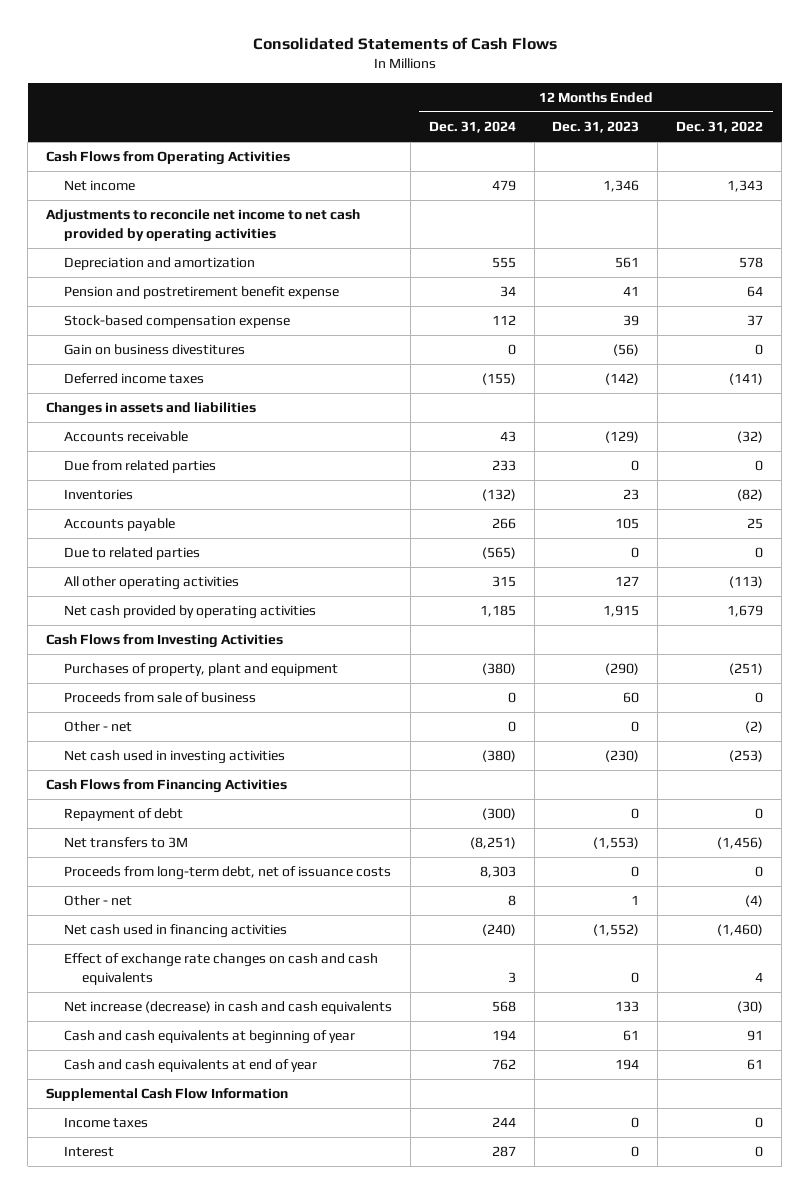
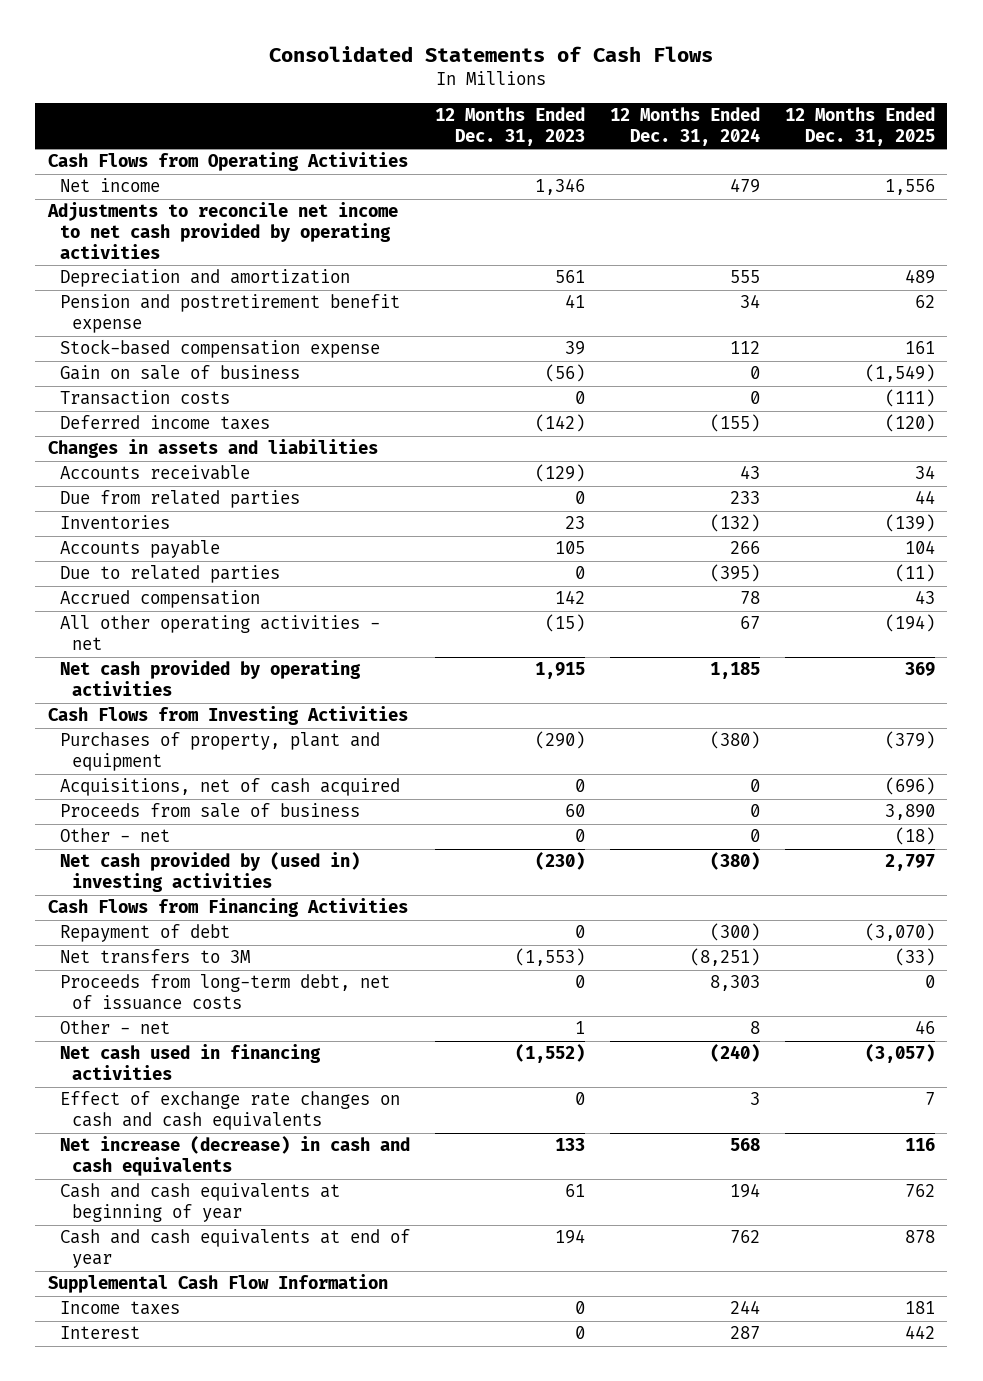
[676,121,764,134] Dec. 31, 2022 -> none
none -> [784,107,935,146] 12 Months Ended Dec. 31, 2025
[63,344,245,356] Gain on business divestitures -> [60,365,301,381] Gain on sale of business
none -> [60,390,231,406] Transaction costs
[481,547,516,560] (565) -> [709,564,760,583] (395)
none -> [60,590,261,609] Accrued compensation
[63,576,239,591] All other operating activities -> [60,615,381,651] All other operating activities - net
[491,576,516,588] 315 -> [739,616,760,630] 67
[615,576,640,587] 127 -> [545,614,586,633] (15)
none -> [60,778,401,797] Acquisitions, net of cash acquired
[63,750,285,765] Net cash used in investing activities -> [60,852,361,893] Net cash provided by (used in) investing activities

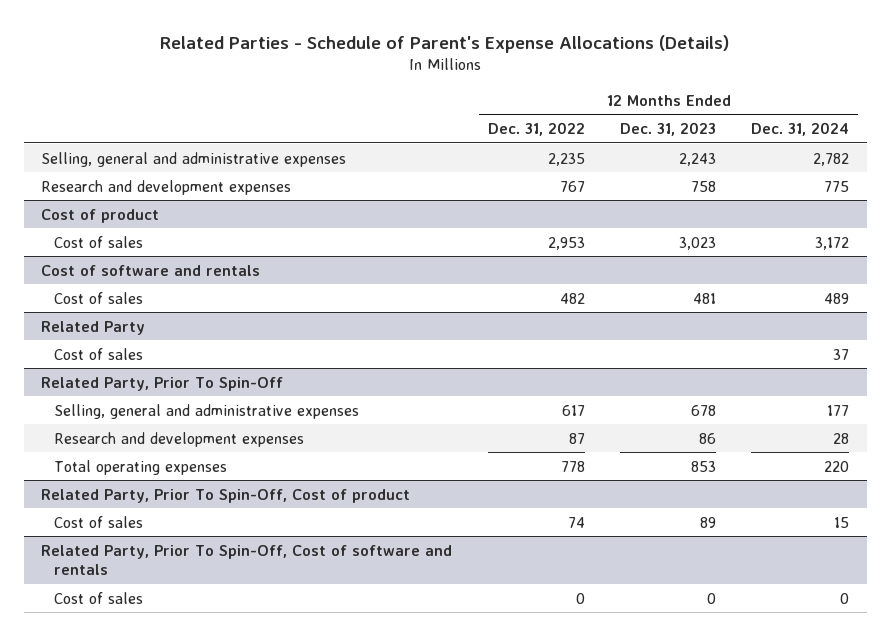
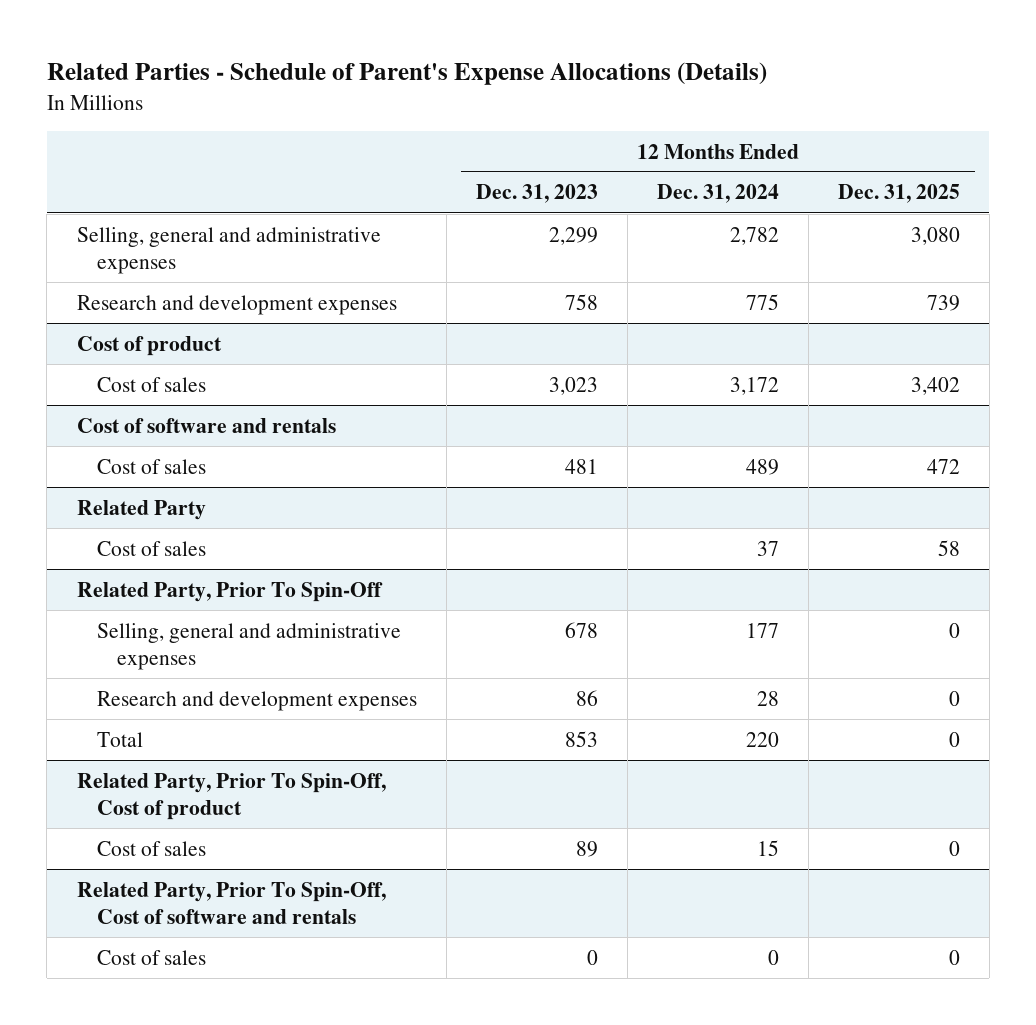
[487,122,585,137] Dec. 31, 2022 -> none
none -> [837,184,960,204] Dec. 31, 2025
[679,152,717,166] 2,243 -> [548,226,598,245] 2,299
[53,459,227,475] Total operating expenses -> [96,731,143,747] Total

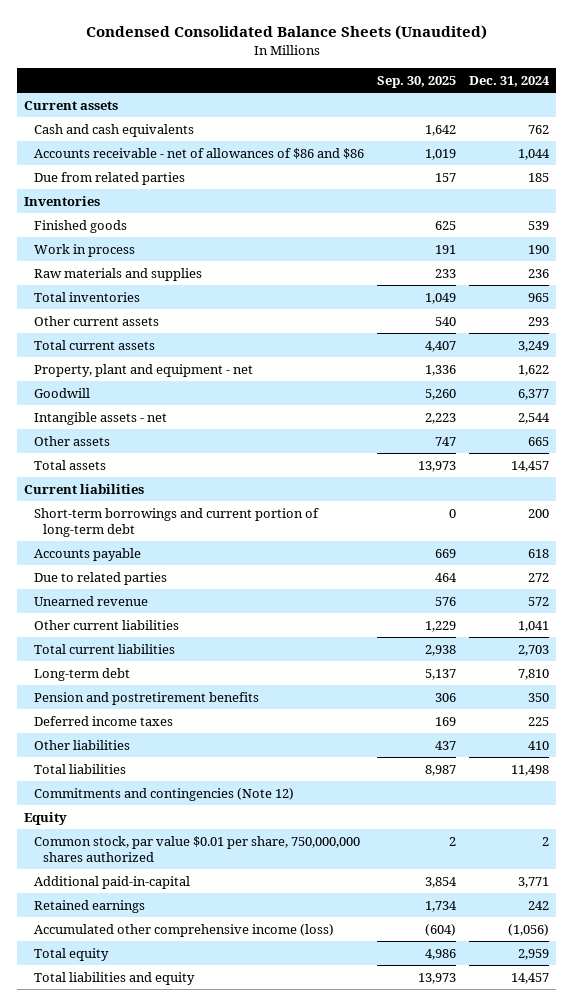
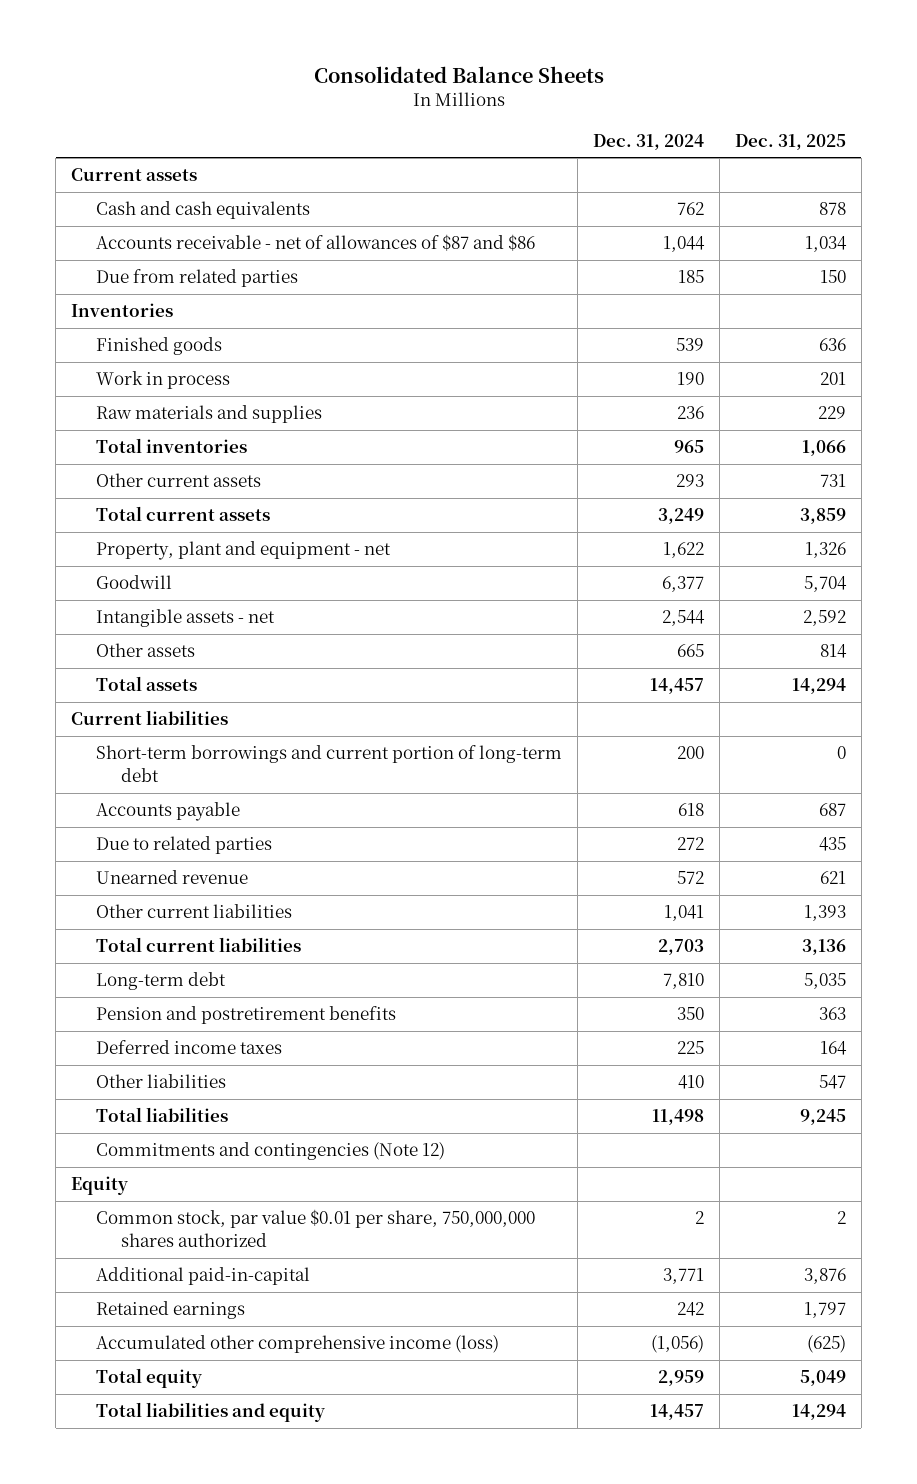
[85,25,487,41] Condensed Consolidated Balance Sheets (Unaudited) -> [313,65,604,83] Consolidated Balance Sheets
[376,75,456,88] Sep. 30, 2025 -> none
none -> [734,133,846,150] Dec. 31, 2025
[33,147,364,159] Accounts receivable - net of allowances of $86 and $86 -> [96,234,536,252] Accounts receivable - net of allowances of $87 and $86

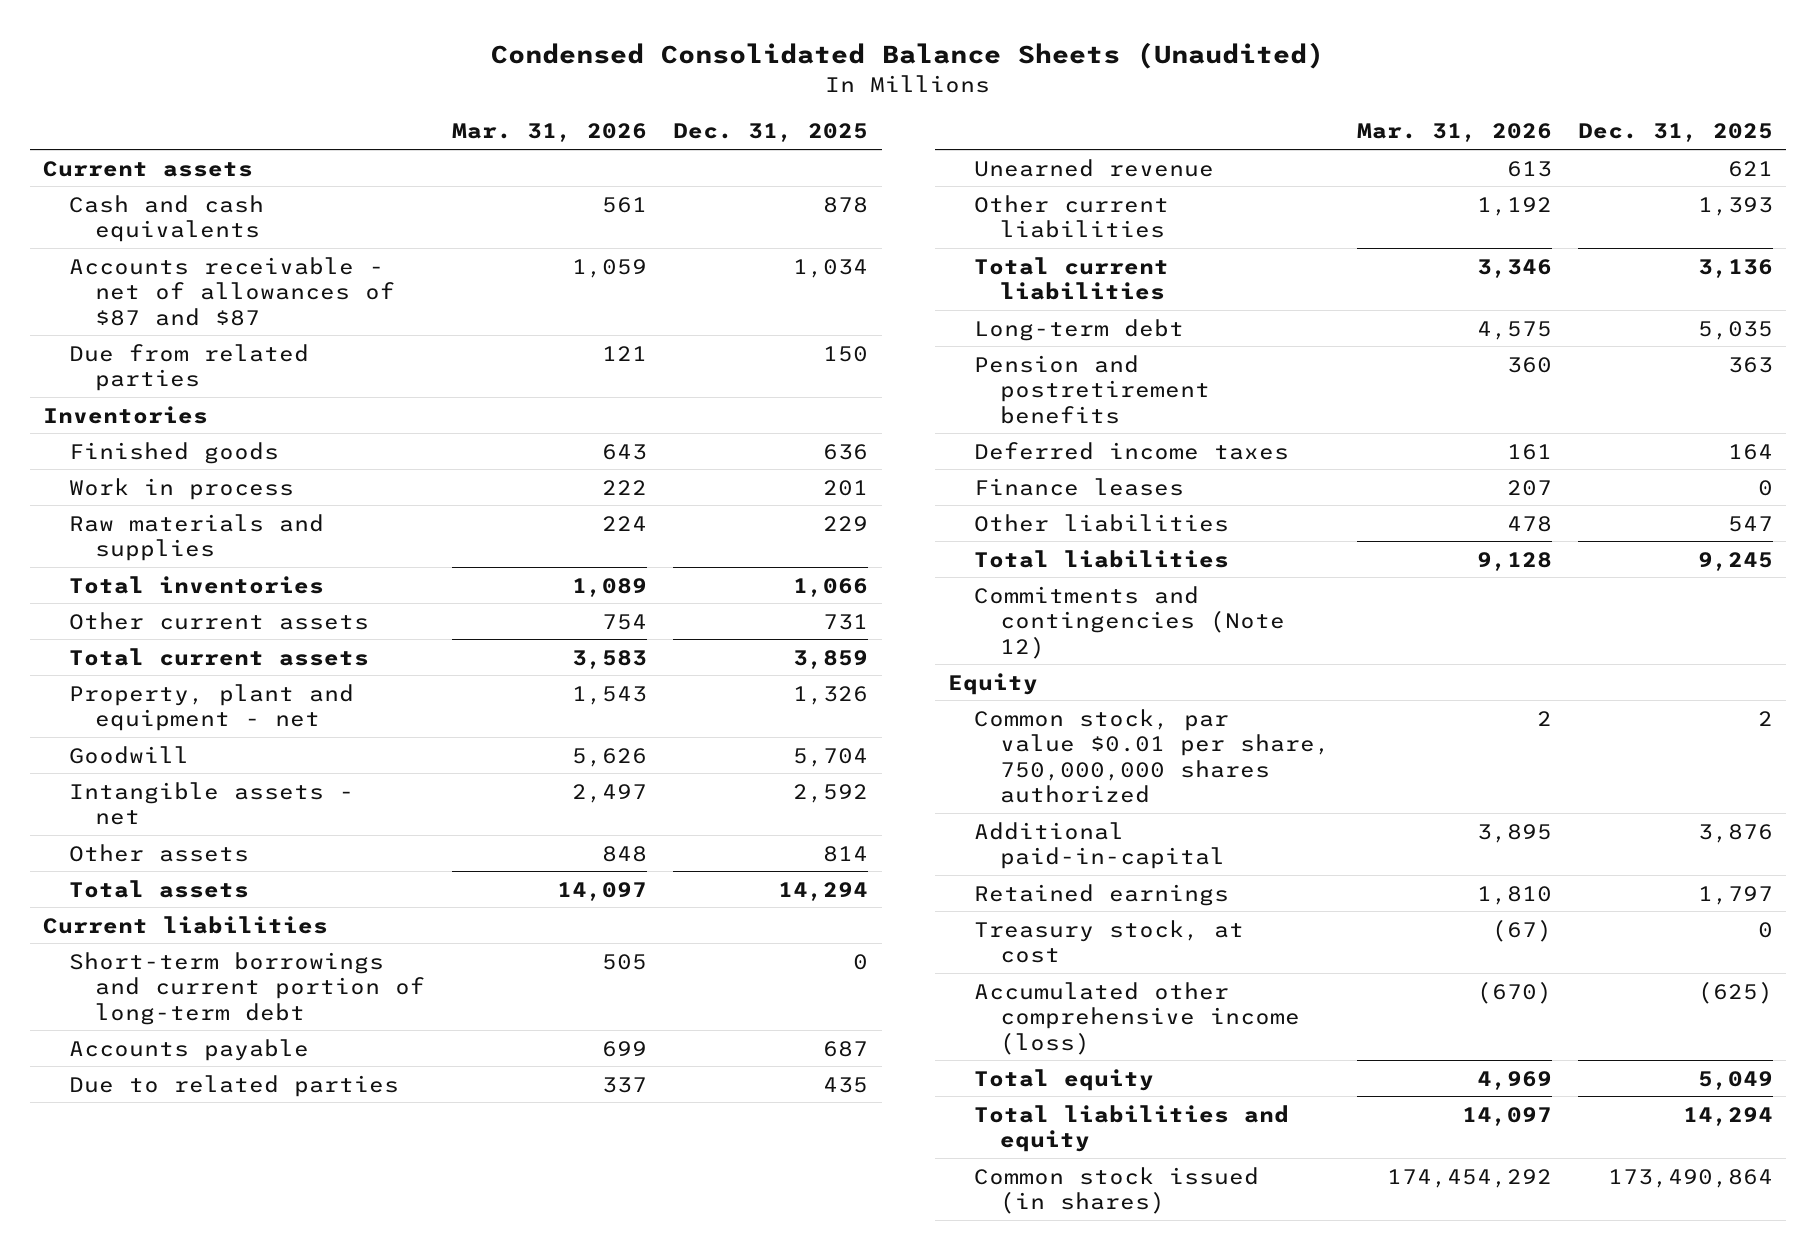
[313,65,604,83] Consolidated Balance Sheets -> [491,41,1325,69] Condensed Consolidated Balance Sheets (Unaudited)
[592,133,704,150] Dec. 31, 2024 -> none
none -> [451,123,647,143] Mar. 31, 2026
[96,234,536,252] Accounts receivable - net of allowances of $87 and $86 -> [69,256,396,326] Accounts receivable - net of allowances of $87 and $87
none -> [973,477,1184,496] Finance leases
none -> [973,919,1244,964] Treasury stock, at cost
none -> [973,1166,1259,1215] Common stock issued (in shares)

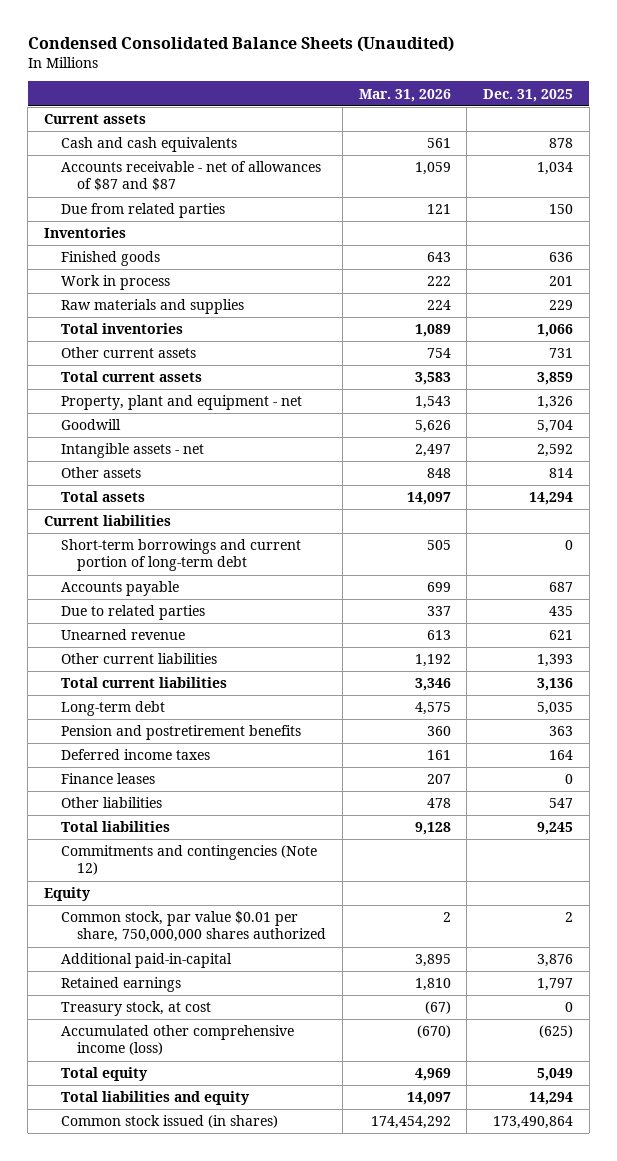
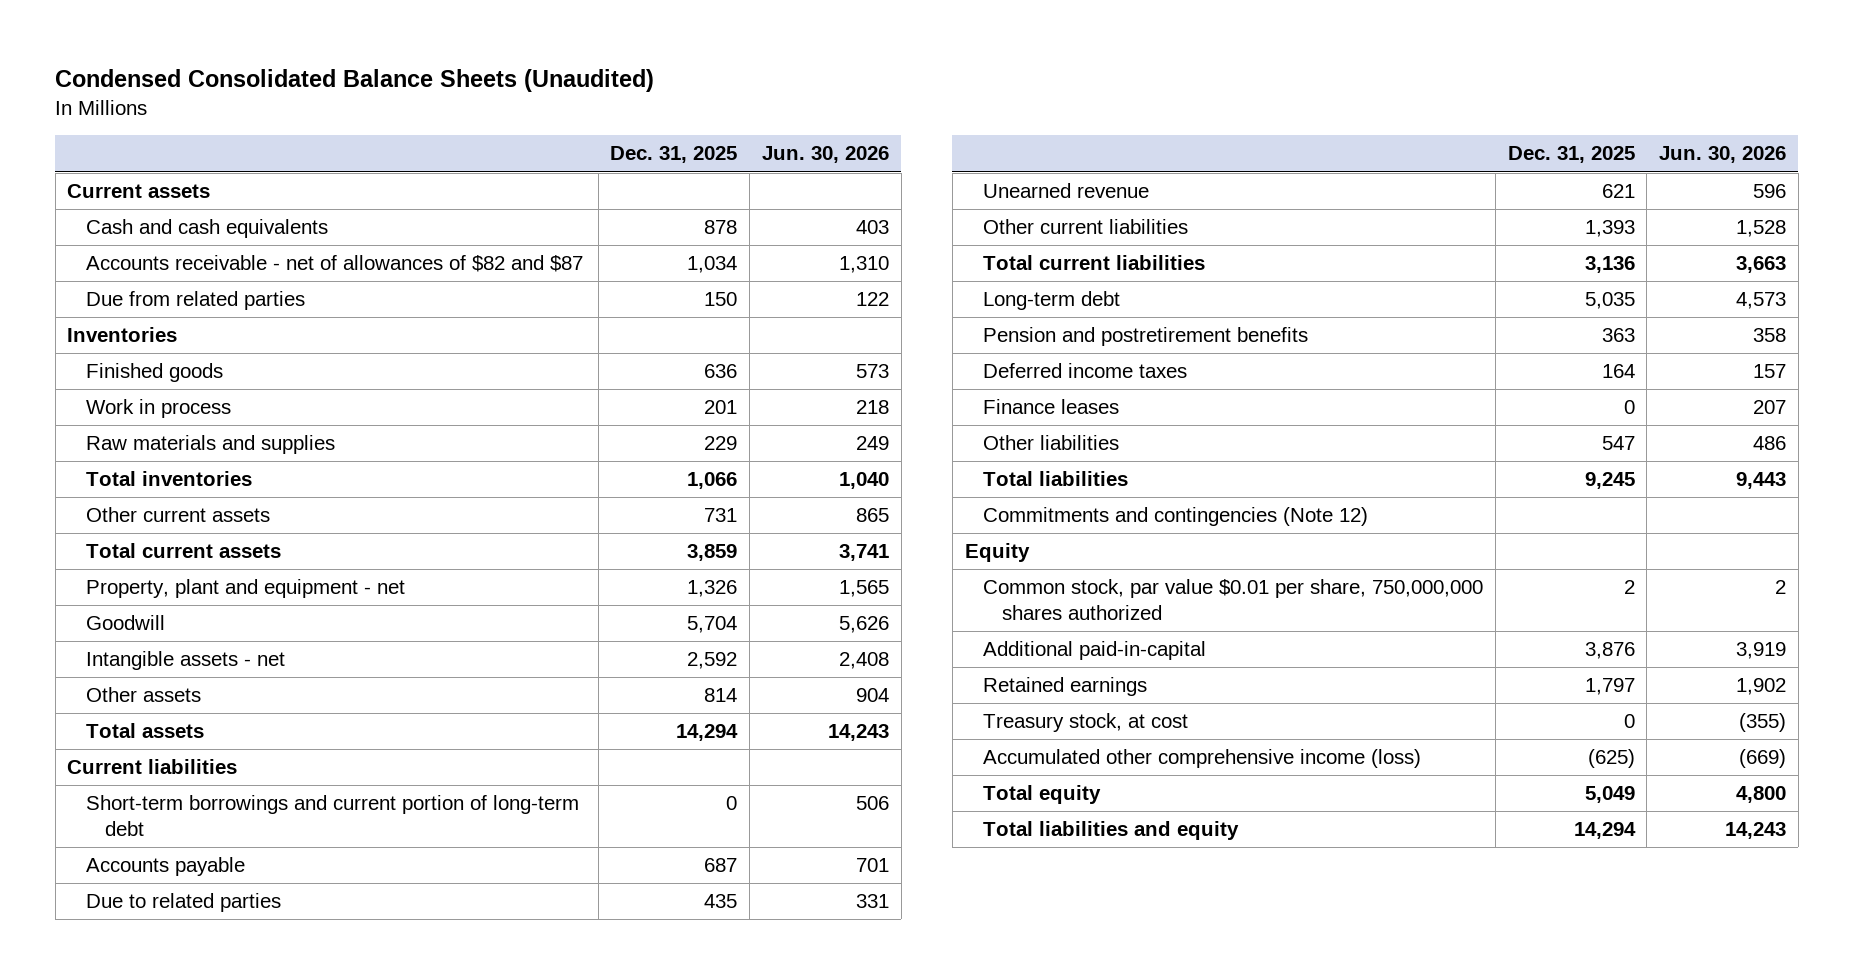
[358,88,451,102] Mar. 31, 2026 -> none
none -> [761,146,889,164] Jun. 30, 2026
[60,161,321,192] Accounts receivable - net of allowances of $87 and $87 -> [85,255,583,273] Accounts receivable - net of allowances of $82 and $87
[60,1115,278,1129] Common stock issued (in shares) -> none

